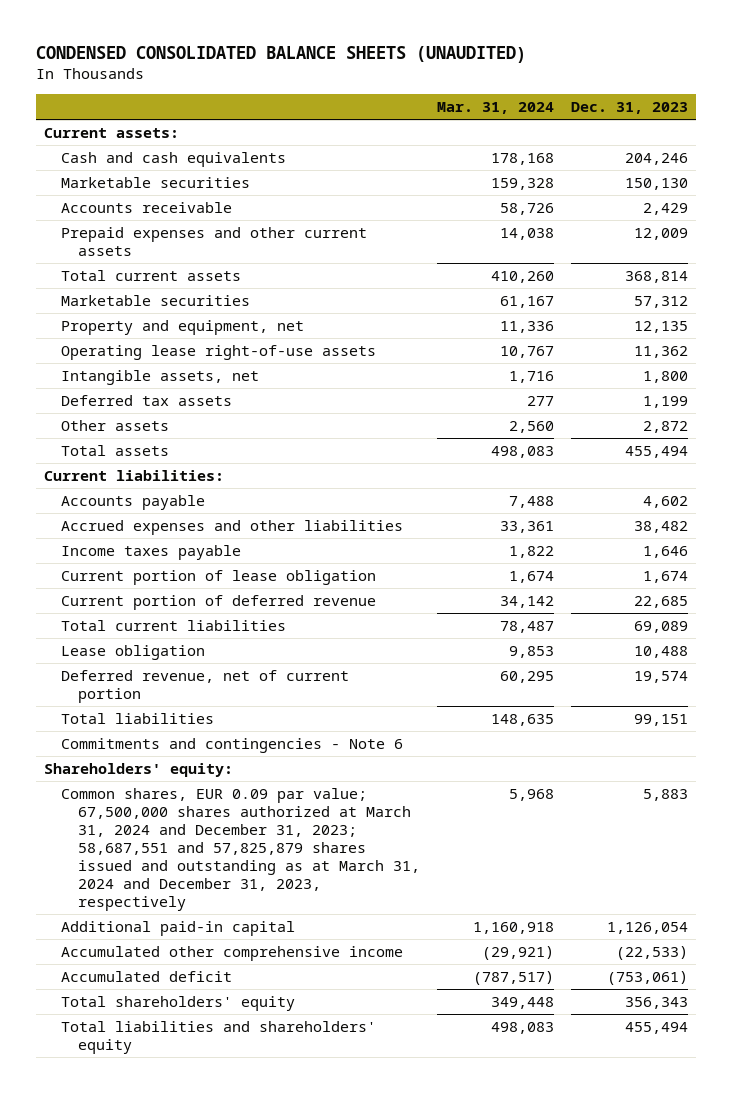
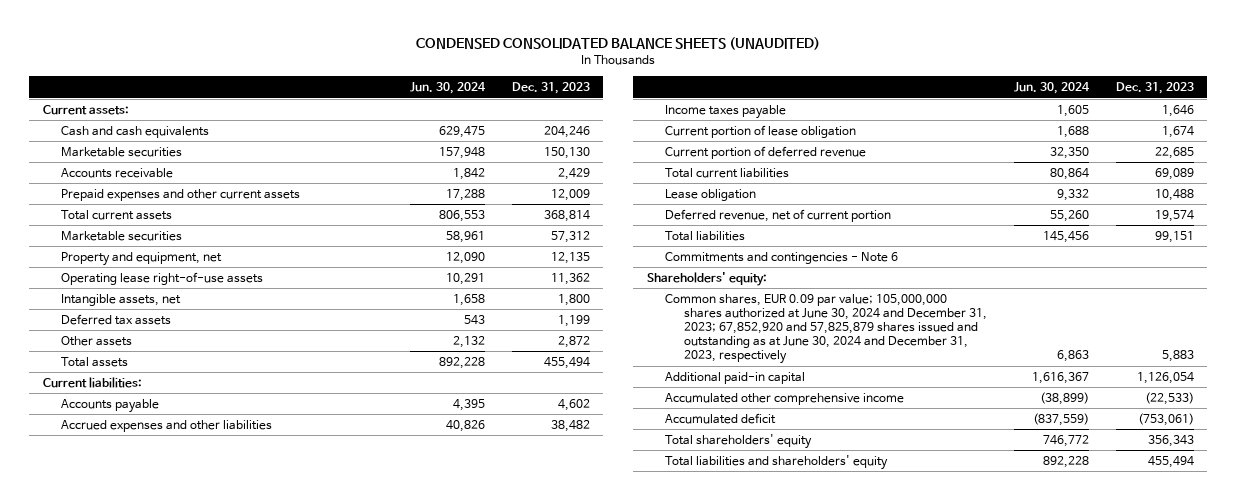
[436,102,554,115] Mar. 31, 2024 -> none
none -> [409,82,486,95] Jun. 30, 2024
[61,787,421,911] Common shares, EUR 0.09 par value; 67,500,000 shares authorized at March 31, 2024 and December 31, 2023; 58,687,551 and 57,825,879 shares issued and outstanding as at March 31, 2024 and December 31, 2023, respectively -> [665,294,988,365] Common shares, EUR 0.09 par value; 105,000,000 shares authorized at June 30, 2024 and December 31, 2023; 67,852,920 and 57,825,879 shares issued and outstanding as at June 30, 2024 and December 31, 2023, respectively

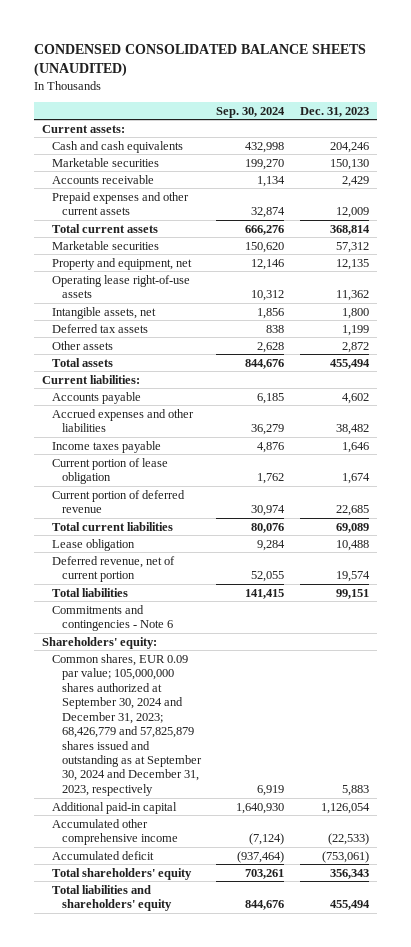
[409,82,486,95] Jun. 30, 2024 -> none
none -> [216,106,286,118] Sep. 30, 2024
[665,294,988,365] Common shares, EUR 0.09 par value; 105,000,000 shares authorized at June 30, 2024 and December 31, 2023; 67,852,920 and 57,825,879 shares issued and outstanding as at June 30, 2024 and December 31, 2023, respectively -> [51,653,202,796] Common shares, EUR 0.09 par value; 105,000,000 shares authorized at September 30, 2024 and December 31, 2023; 68,426,779 and 57,825,879 shares issued and outstanding as at September 30, 2024 and December 31, 2023, respectively

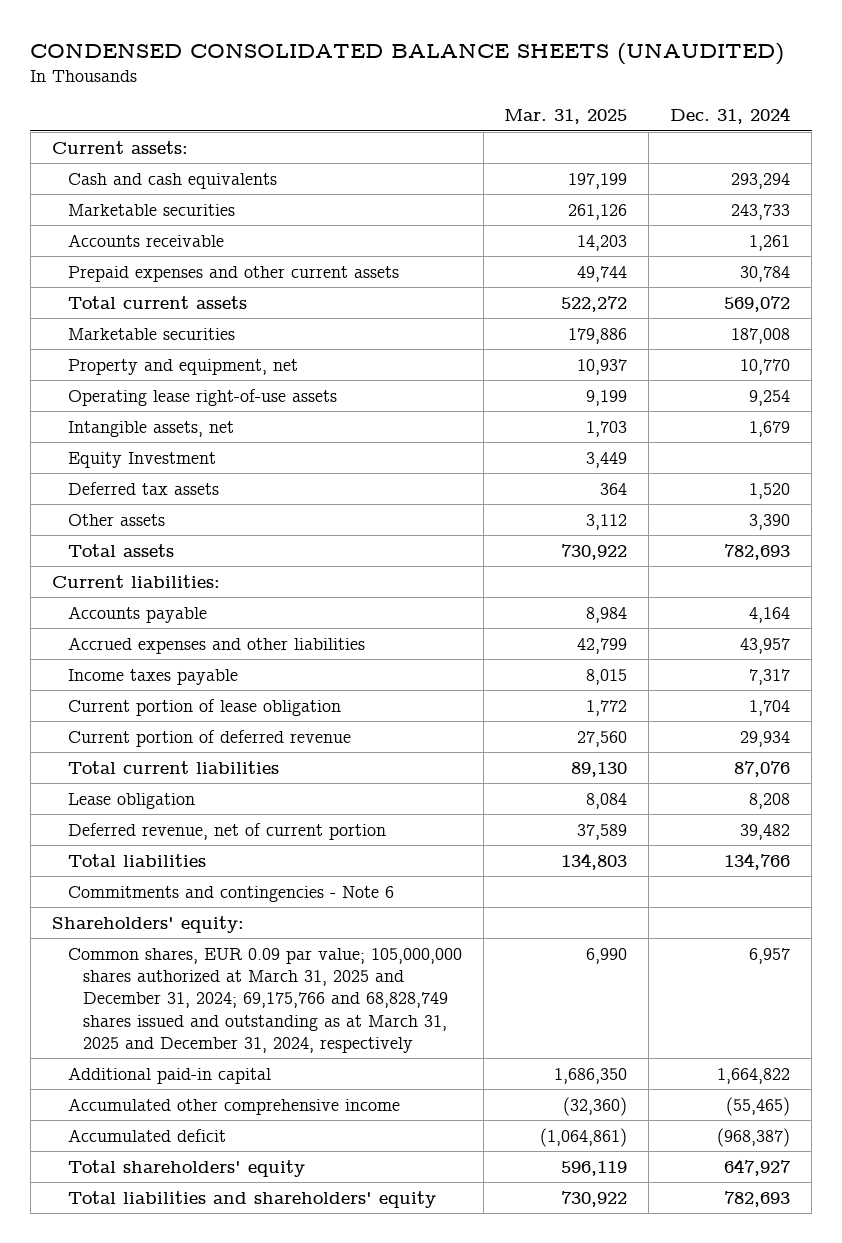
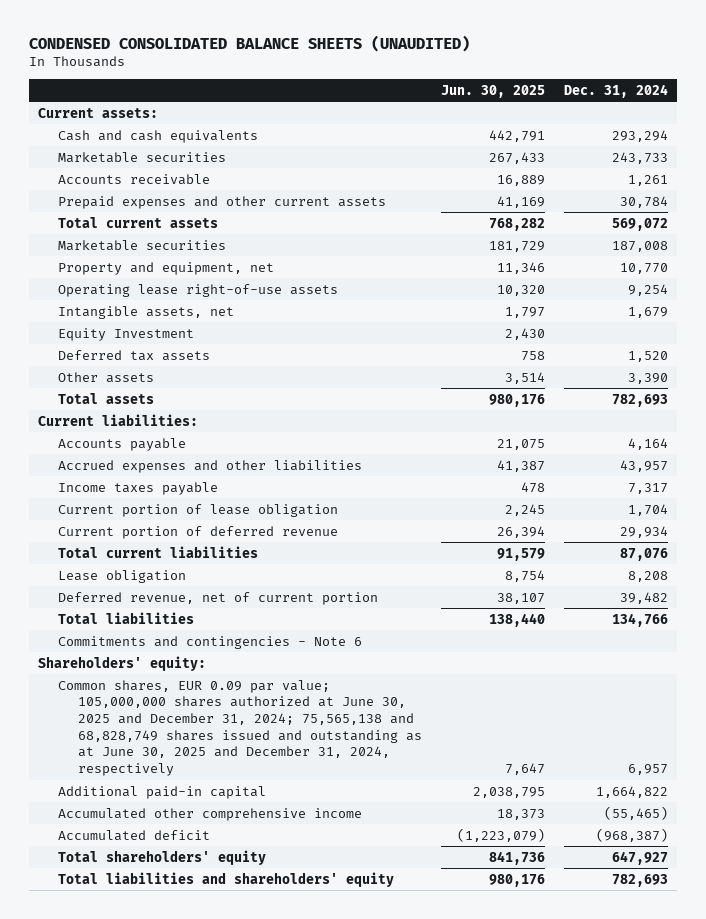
[504,109,628,125] Mar. 31, 2025 -> none
none -> [440,84,545,98] Jun. 30, 2025
[67,947,462,1053] Common shares, EUR 0.09 par value; 105,000,000 shares authorized at March 31, 2025 and December 31, 2024; 69,175,766 and 68,828,749 shares issued and outstanding as at March 31, 2025 and December 31, 2024, respectively -> [58,679,422,777] Common shares, EUR 0.09 par value; 105,000,000 shares authorized at June 30, 2025 and December 31, 2024; 75,565,138 and 68,828,749 shares issued and outstanding as at June 30, 2025 and December 31, 2024, respectively

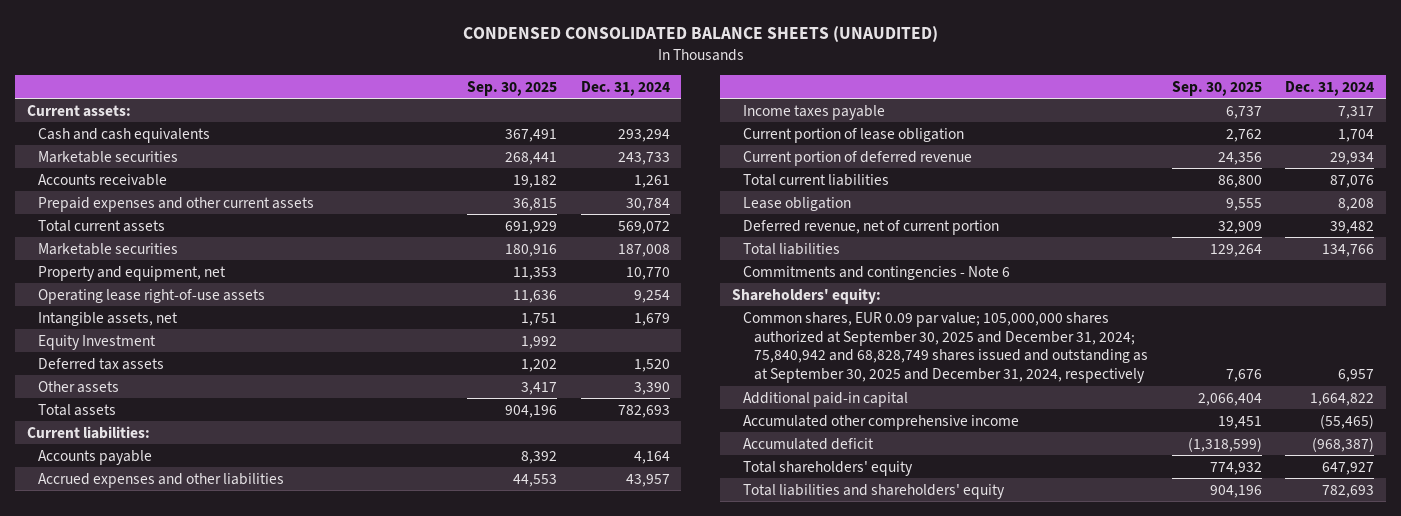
[440,84,545,98] Jun. 30, 2025 -> none
none -> [467,80,558,96] Sep. 30, 2025
[58,679,422,777] Common shares, EUR 0.09 par value; 105,000,000 shares authorized at June 30, 2025 and December 31, 2024; 75,565,138 and 68,828,749 shares issued and outstanding as at June 30, 2025 and December 31, 2024, respectively -> [742,311,1149,384] Common shares, EUR 0.09 par value; 105,000,000 shares authorized at September 30, 2025 and December 31, 2024; 75,840,942 and 68,828,749 shares issued and outstanding as at September 30, 2025 and December 31, 2024, respectively

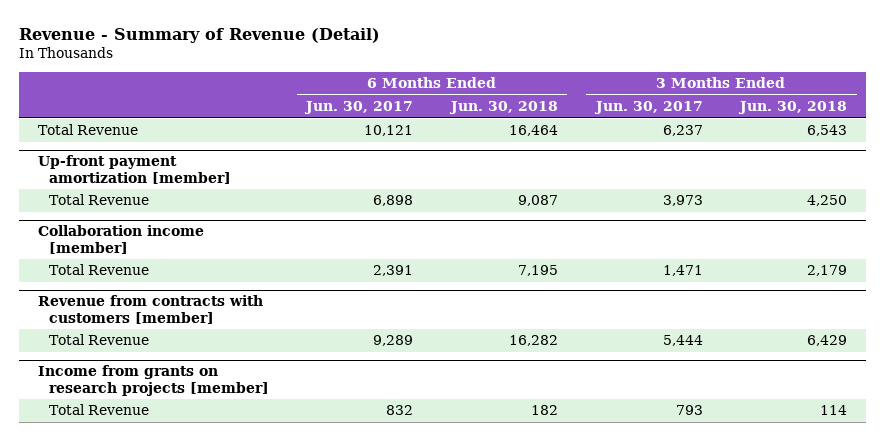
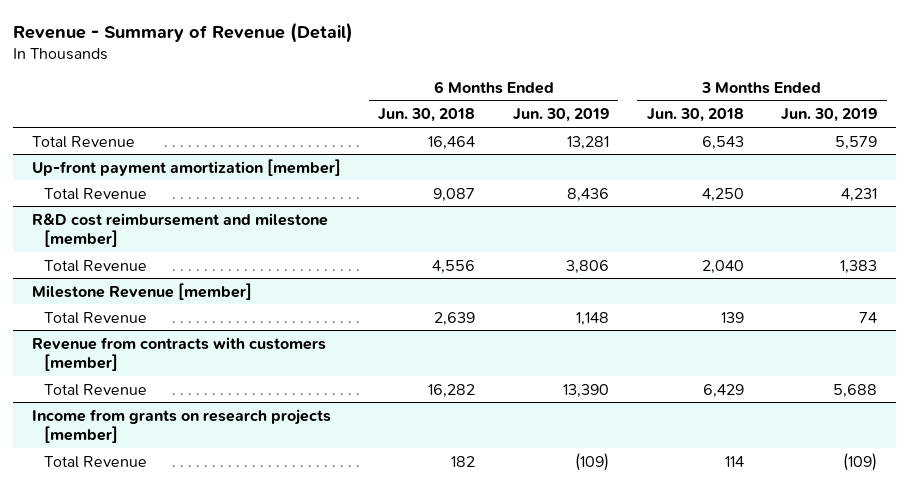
[304,101,414,115] Jun. 30, 2017 -> none
[593,101,703,115] Jun. 30, 2017 -> none
none -> [513,108,610,123] Jun. 30, 2019
none -> [781,108,878,123] Jun. 30, 2019
[37,225,204,254] Collaboration income [member] -> none
none -> [31,212,328,248] R&D cost reimbursement and milestone [member]
[517,265,558,277] 7,195 -> [432,259,476,274] 4,556
[807,265,848,277] 2,179 -> [701,259,744,274] 2,040
none -> [31,282,252,300] Milestone Revenue [member]
none -> [43,311,147,324] Total Revenue

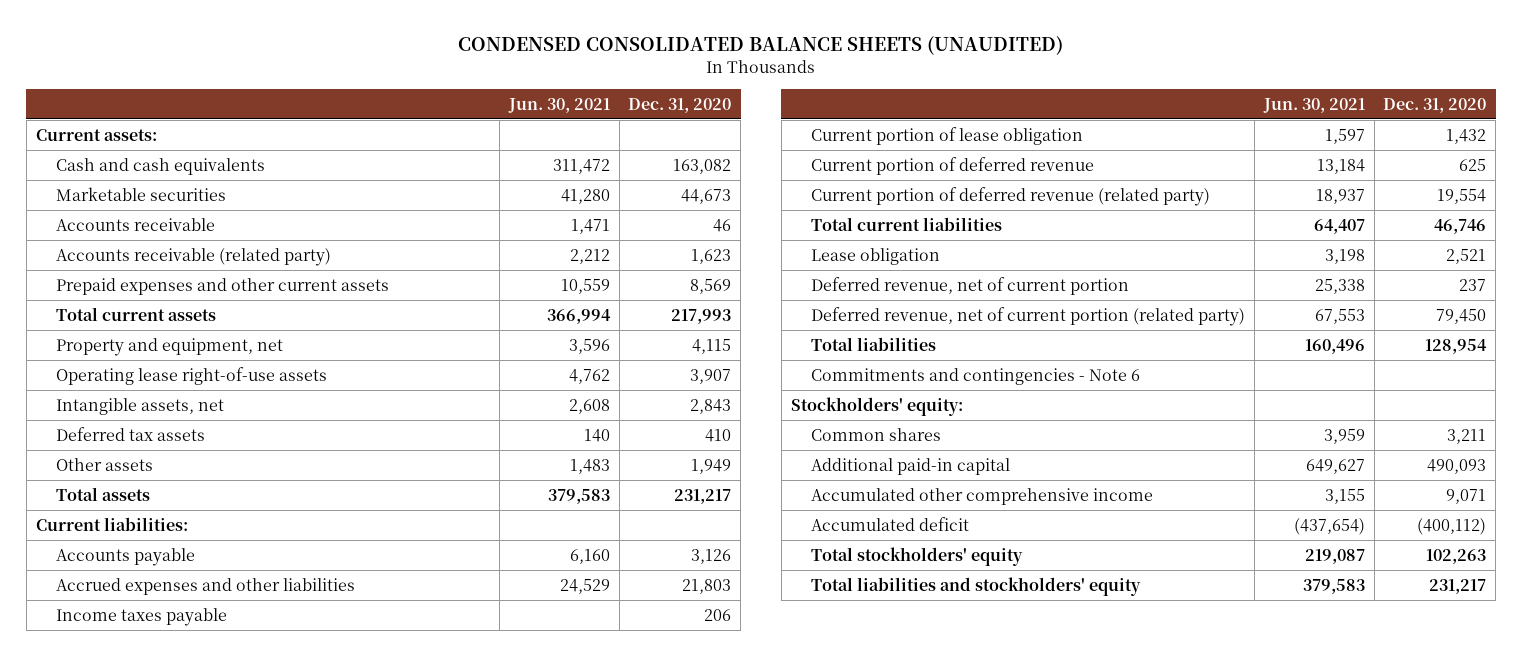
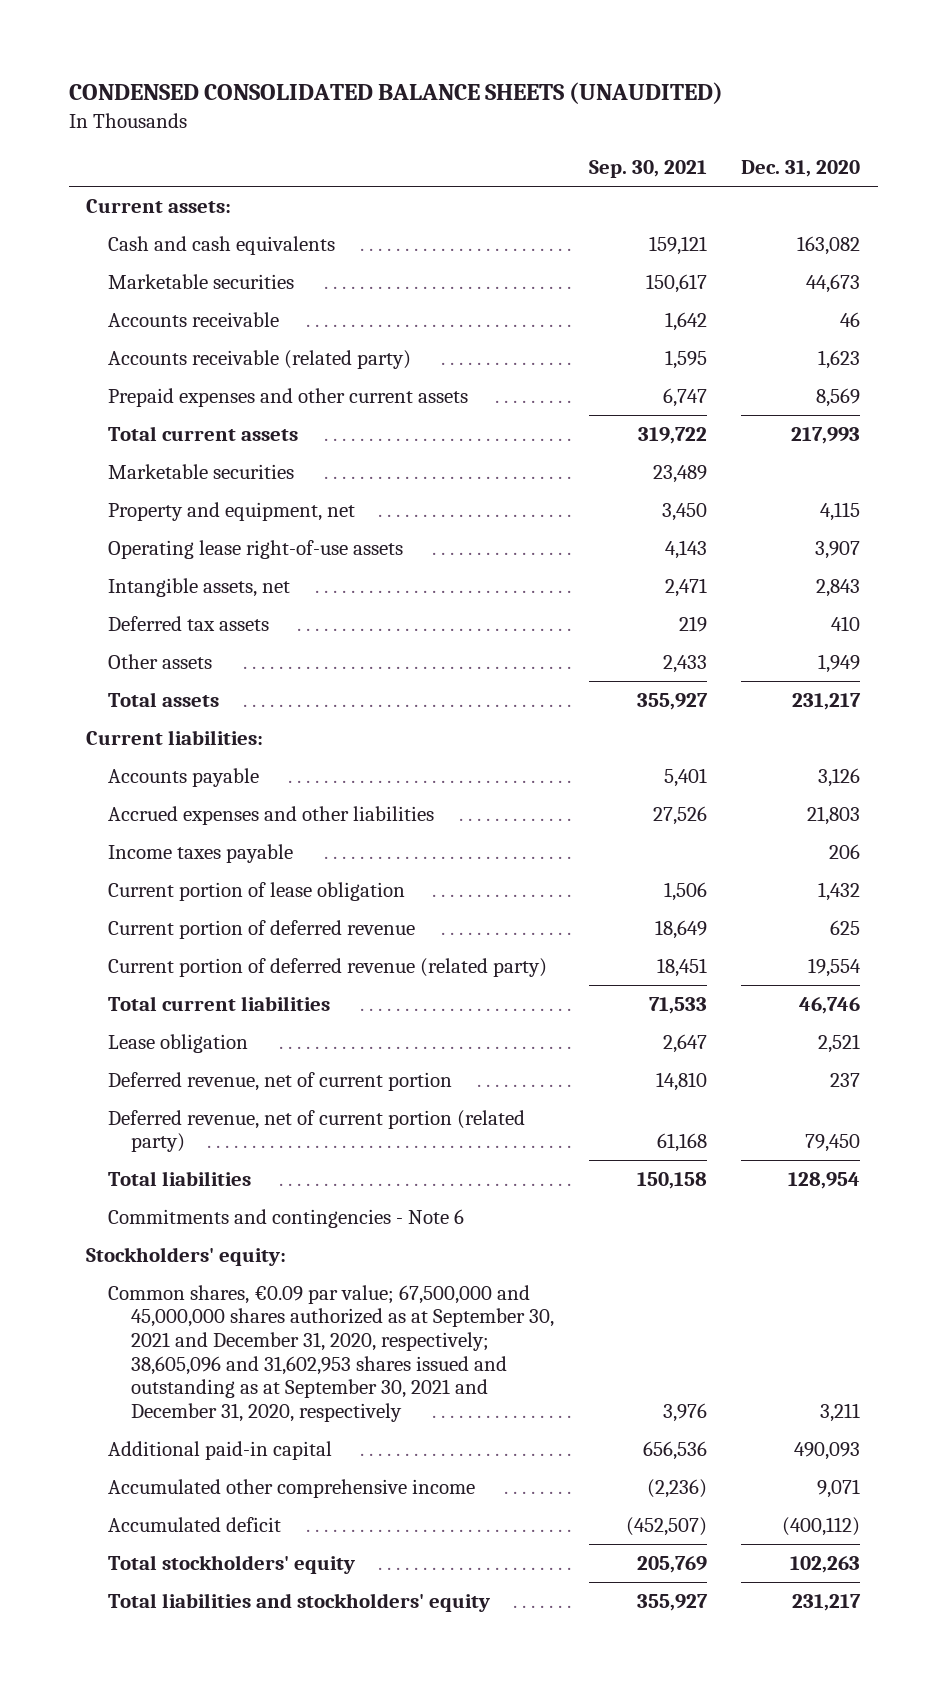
[507,98,610,114] Jun. 30, 2021 -> none
none -> [588,160,707,179] Sep. 30, 2021
none -> [108,463,295,479] Marketable securities
[811,427,942,441] Common shares -> [108,1284,554,1422] Common shares, €0.09 par value; 67,500,000 and 45,000,000 shares authorized as at September 30, 2021 and December 31, 2020, respectively; 38,605,096 and 31,602,953 shares issued and outstanding as at September 30, 2021 and December 31, 2020, respectively

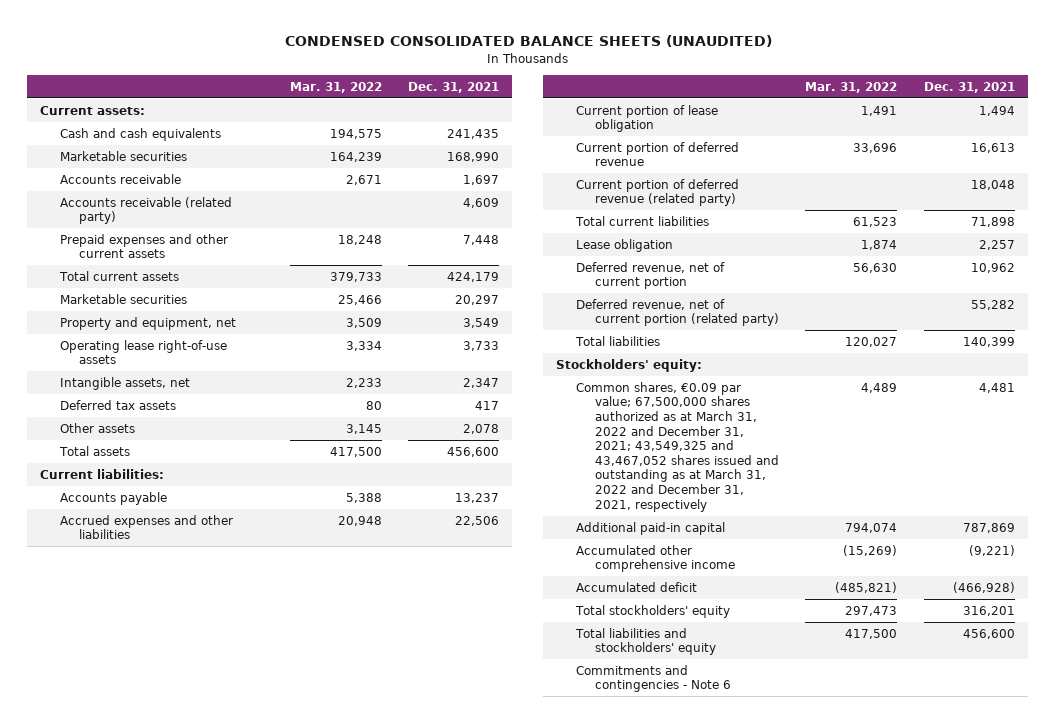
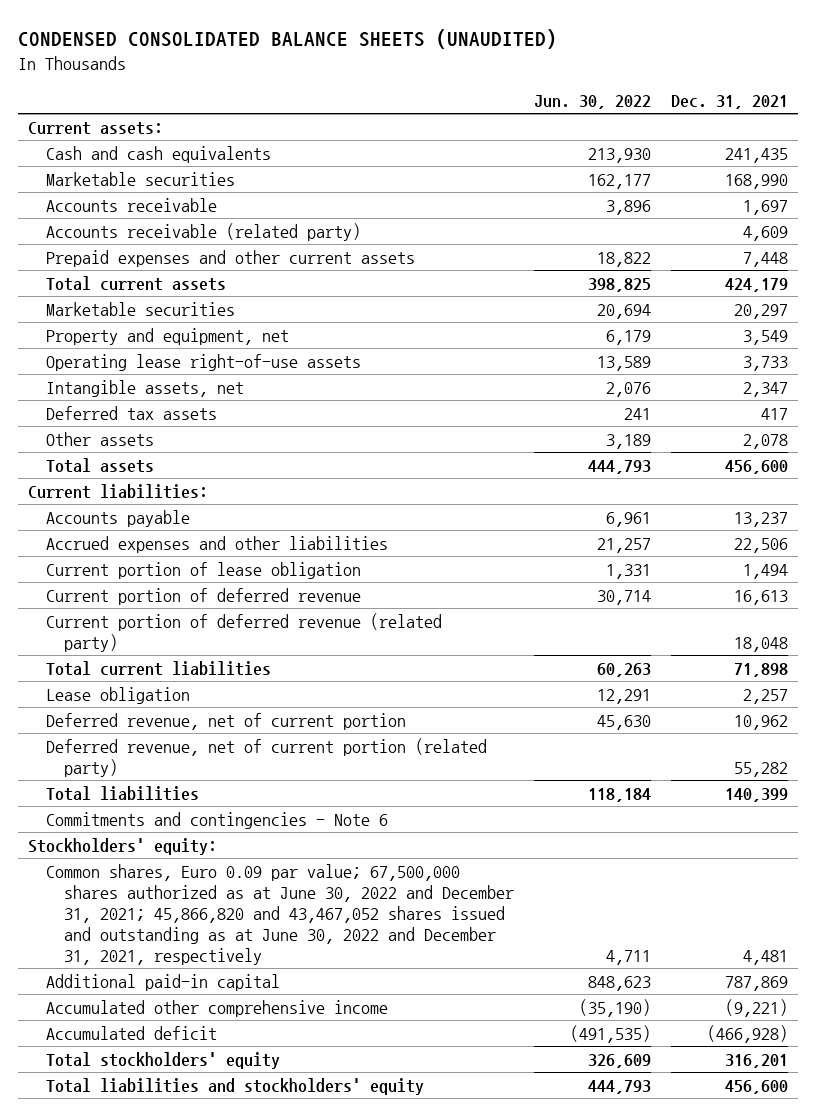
[289,81,382,93] Mar. 31, 2022 -> none
none -> [534,94,652,109] Jun. 30, 2022
[575,664,731,693] Commitments and contingencies - Note 6 -> [45,811,388,829] Commitments and contingencies - Note 6
[575,381,779,512] Common shares, €0.09 par value; 67,500,000 shares authorized as at March 31, 2022 and December 31, 2021; 43,549,325 and 43,467,052 shares issued and outstanding as at March 31, 2022 and December 31, 2021, respectively -> [45,863,514,965] Common shares, Euro 0.09 par value; 67,500,000 shares authorized as at June 30, 2022 and December 31, 2021; 45,866,820 and 43,467,052 shares issued and outstanding as at June 30, 2022 and December 31, 2021, respectively

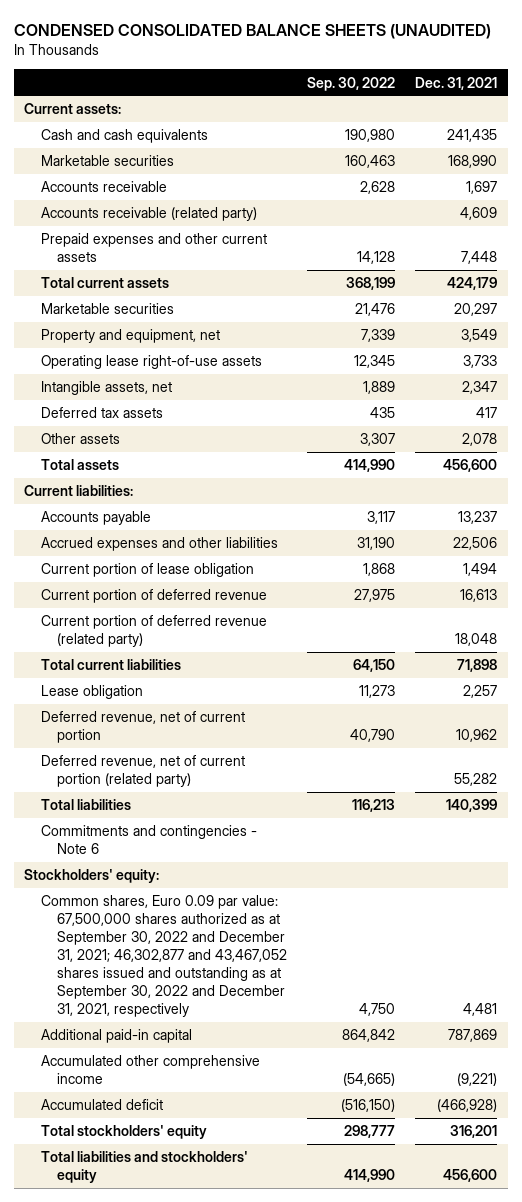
[534,94,652,109] Jun. 30, 2022 -> none
none -> [307,76,396,91] Sep. 30, 2022
[45,863,514,965] Common shares, Euro 0.09 par value; 67,500,000 shares authorized as at June 30, 2022 and December 31, 2021; 45,866,820 and 43,467,052 shares issued and outstanding as at June 30, 2022 and December 31, 2021, respectively -> [40,895,287,1017] Common shares, Euro 0.09 par value: 67,500,000 shares authorized as at September 30, 2022 and December 31, 2021; 46,302,877 and 43,467,052 shares issued and outstanding as at September 30, 2022 and December 31, 2021, respectively

